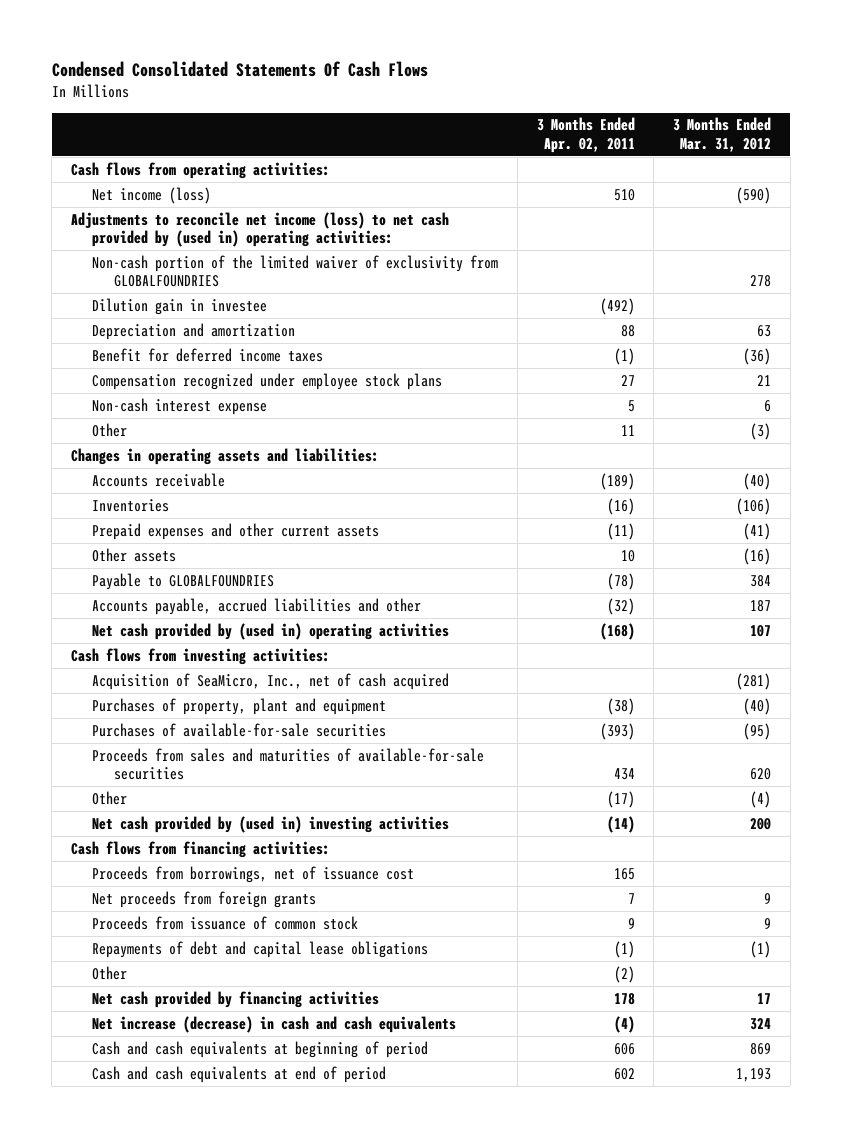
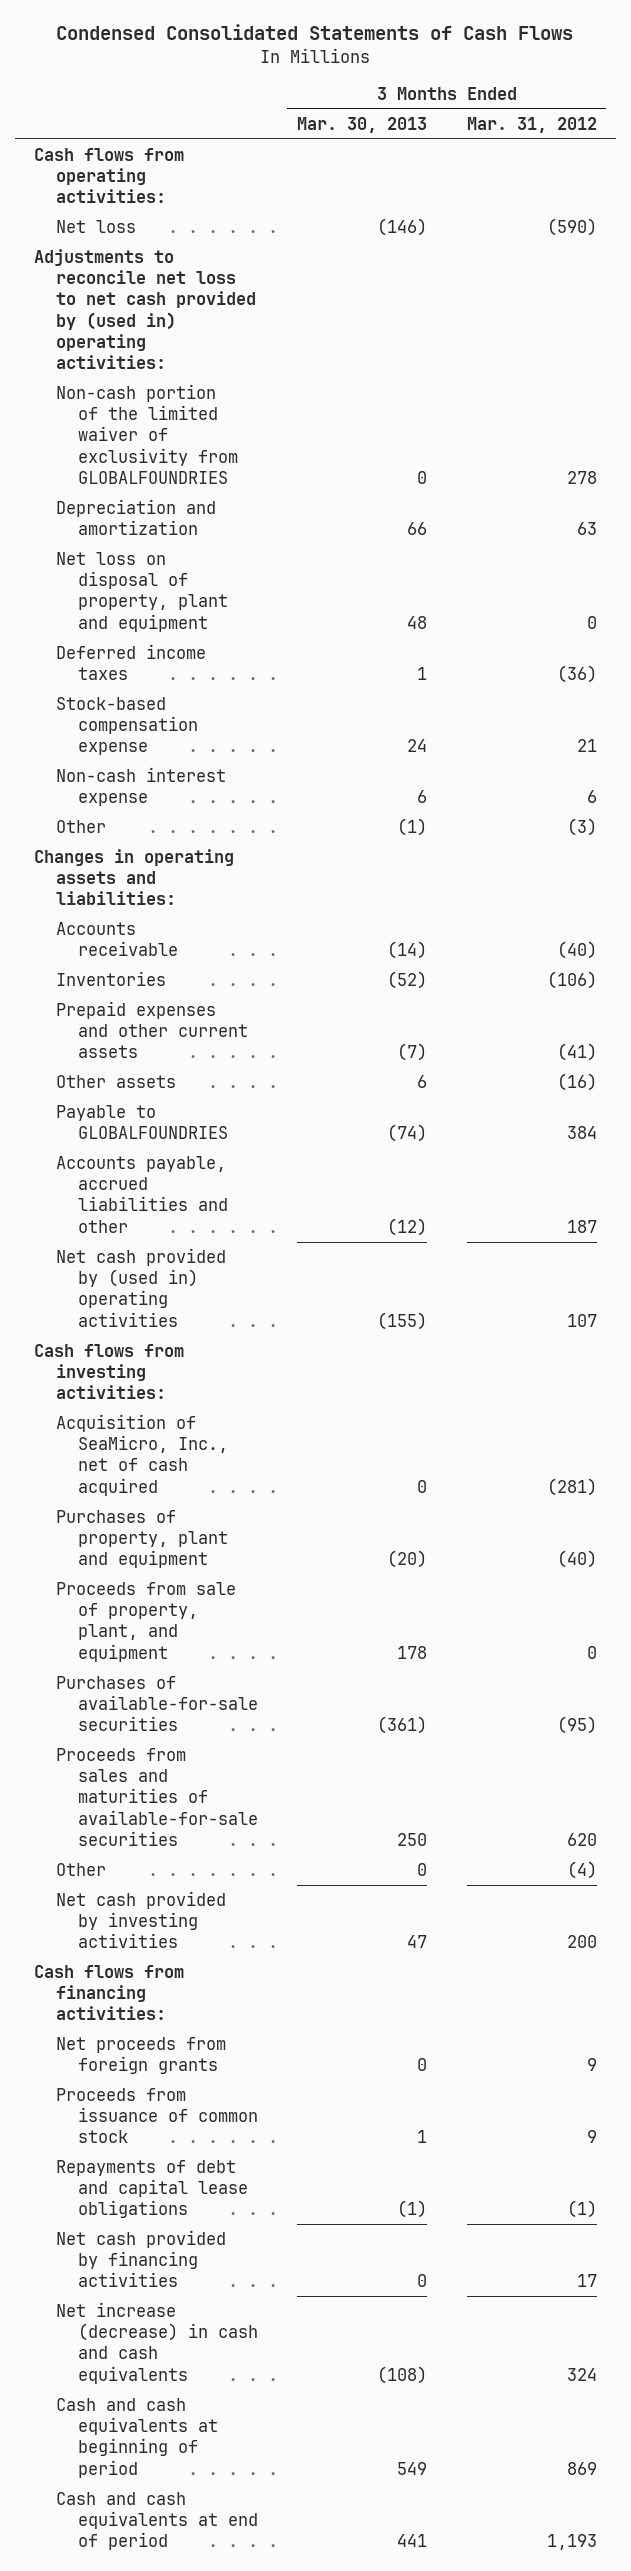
[51,60,428,77] Condensed Consolidated Statements Of Cash Flows -> [56,24,574,41] Condensed Consolidated Statements of Cash Flows
[536,117,635,153] 3 Months Ended Apr. 02, 2011 -> none
none -> [297,116,428,133] Mar. 30, 2013
[92,186,212,204] Net income (loss) -> [56,219,137,233] Net loss
[70,211,449,248] Adjustments to reconcile net income (loss) to net cash provided by (used in) operating activities: -> [34,248,257,370] Adjustments to reconcile net loss to net cash provided by (used in) operating activities:
[92,297,268,315] Dilution gain in investee -> none
none -> [56,551,228,632] Net loss on disposal of property, plant and equipment
[92,347,324,362] Benefit for deferred income taxes -> [56,643,207,681] Deferred income taxes
[92,372,443,390] Compensation recognized under employee stock plans -> [56,696,198,756] Stock-based compensation expense
none -> [56,1581,237,1662] Proceeds from sale of property, plant, and equipment
[92,815,450,833] Net cash provided by (used in) investing activities -> [56,1890,227,1949] Net cash provided by investing activities
[92,865,415,883] Proceeds from borrowings, net of issuance cost -> none
[92,965,128,980] Other -> none

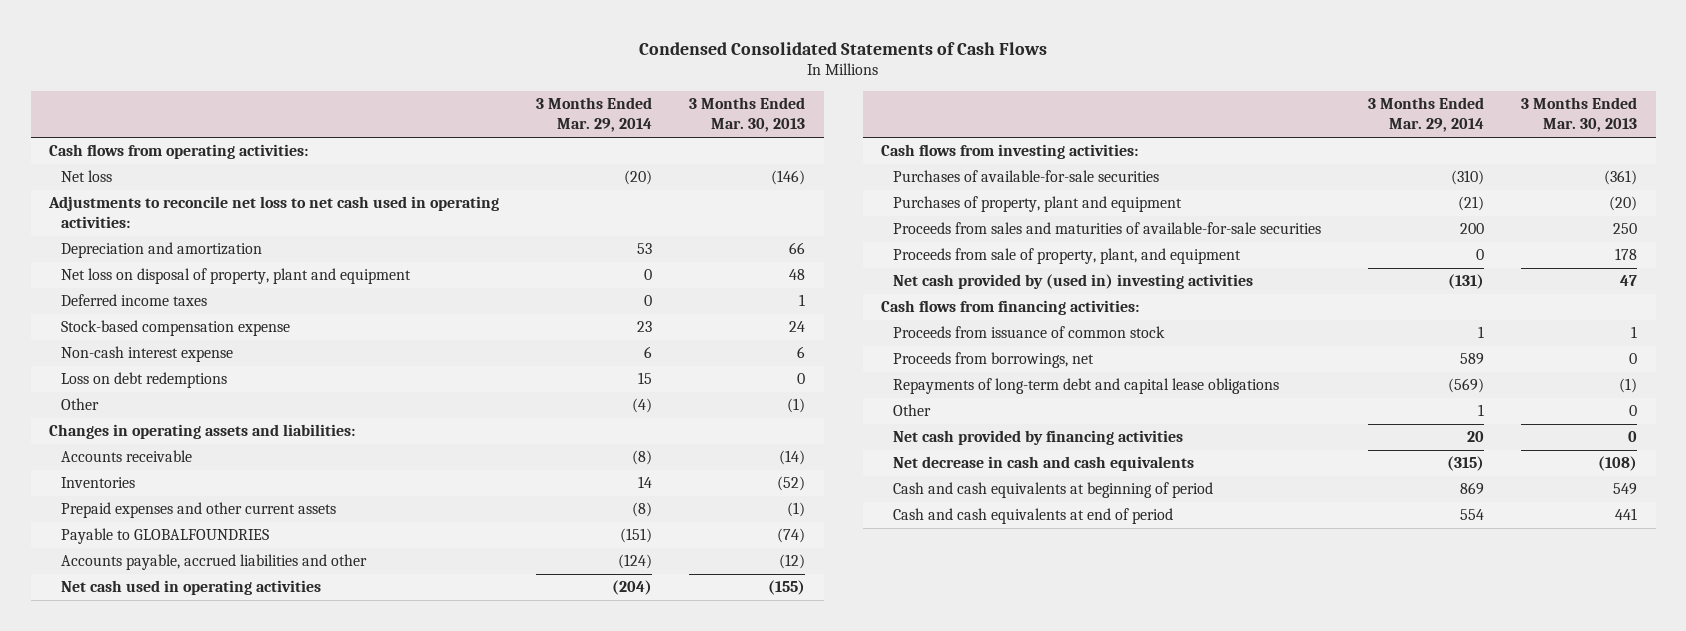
[466,116,597,133] Mar. 31, 2012 -> none
none -> [536,97,653,133] 3 Months Ended Mar. 29, 2014
[56,383,238,484] Non-cash portion of the limited waiver of exclusivity from GLOBALFOUNDRIES -> none
[34,248,257,370] Adjustments to reconcile net loss to net cash provided by (used in) operating activities: -> [48,196,500,229] Adjustments to reconcile net loss to net cash used in operating activities:
none -> [61,372,228,389] Loss on debt redemptions
[56,1074,177,1088] Other assets -> none
[397,1043,428,1062] (7) -> [787,502,806,518] (1)
[56,1247,227,1327] Net cash provided by (used in) operating activities -> [61,580,322,596] Net cash used in operating activities
[56,1413,228,1496] Acquisition of SeaMicro, Inc., net of cash acquired -> none
[56,1509,228,1569] Purchases of property, plant and equipment -> [893,196,1183,213] Purchases of property, plant and equipment
[56,1581,237,1662] Proceeds from sale of property, plant, and equipment -> [893,248,1242,265] Proceeds from sale of property, plant, and equipment
[56,1890,227,1949] Net cash provided by investing activities -> [893,274,1254,290] Net cash provided by (used in) investing activities
[56,2036,227,2075] Net proceeds from foreign grants -> none
none -> [893,352,1095,369] Proceeds from borrowings, net
[56,2159,248,2219] Repayments of debt and capital lease obligations -> [893,378,1280,395] Repayments of long-term debt and capital lease obligations
[56,1862,107,1876] Other -> [893,404,932,417] Other
[56,2301,258,2384] Net increase (decrease) in cash and cash equivalents -> [893,456,1195,472] Net decrease in cash and cash equivalents

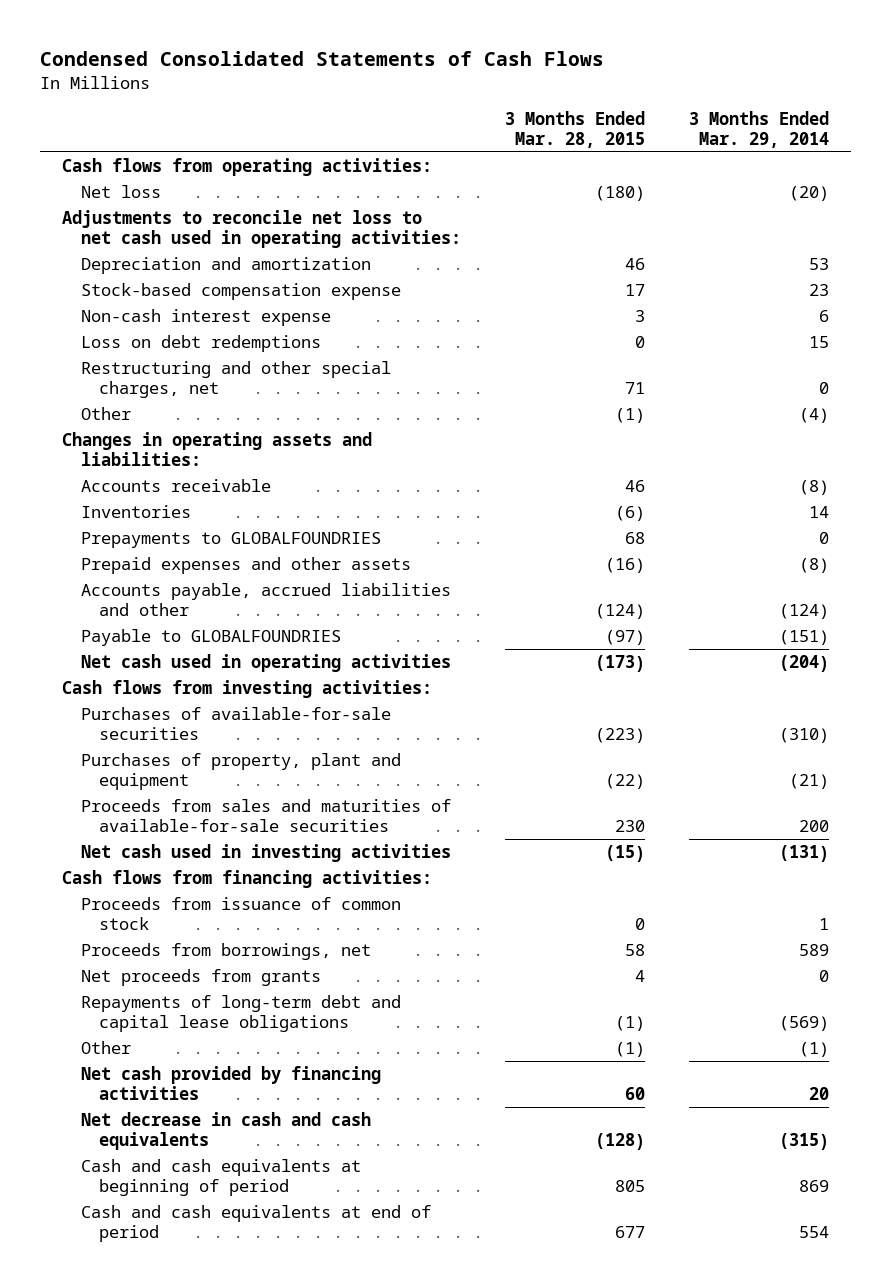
[689,97,806,133] 3 Months Ended Mar. 30, 2013 -> none
none -> [505,110,646,149] 3 Months Ended Mar. 28, 2015
[61,268,412,285] Net loss on disposal of property, plant and equipment -> none
[61,294,208,307] Deferred income taxes -> none
none -> [80,360,391,399] Restructuring and other special charges, net
none -> [80,531,381,548] Prepayments to GLOBALFOUNDRIES
[61,502,337,519] Prepaid expenses and other current assets -> [80,556,411,574] Prepaid expenses and other assets
[61,528,270,545] Payable to GLOBALFOUNDRIES -> [80,628,341,646] Payable to GLOBALFOUNDRIES
[893,248,1242,265] Proceeds from sale of property, plant, and equipment -> none
[893,274,1254,290] Net cash provided by (used in) investing activities -> [80,843,451,862] Net cash used in investing activities
none -> [80,968,321,986] Net proceeds from grants
[1478,404,1485,417] 1 -> [799,1041,830,1057] (1)

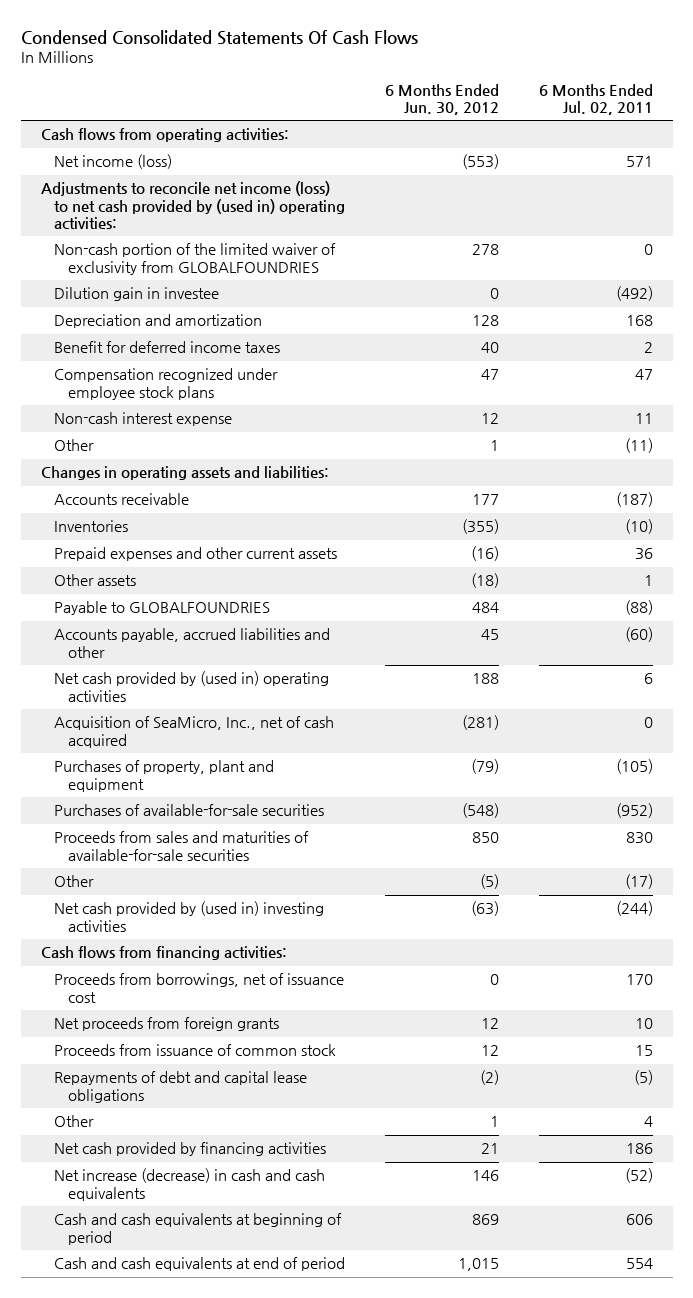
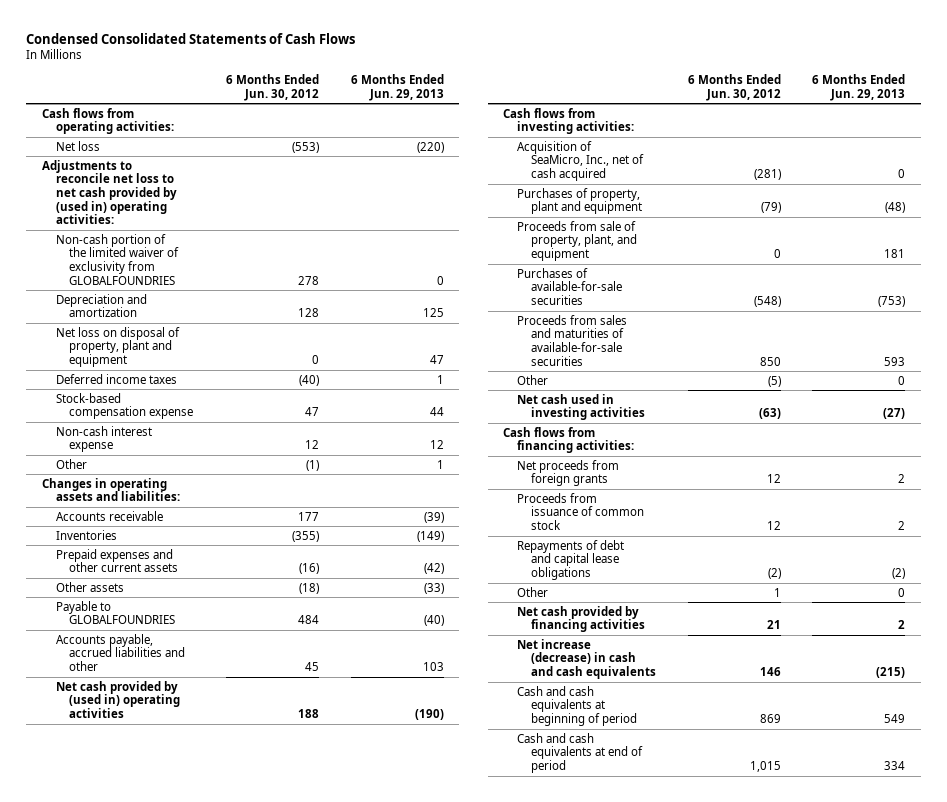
[20,29,418,45] Condensed Consolidated Statements Of Cash Flows -> [26,32,356,44] Condensed Consolidated Statements of Cash Flows
[538,83,653,116] 6 Months Ended Jul. 02, 2011 -> none
none -> [350,73,444,101] 6 Months Ended Jun. 29, 2013
[54,154,173,170] Net income (loss) -> [55,140,100,151] Net loss
[40,181,346,230] Adjustments to reconcile net income (loss) to net cash provided by (used in) operating activities: -> [41,159,177,225] Adjustments to reconcile net loss to net cash provided by (used in) operating activities:
[54,287,220,302] Dilution gain in investee -> none
none -> [55,326,180,368] Net loss on disposal of property, plant and equipment
[54,341,281,354] Benefit for deferred income taxes -> [55,373,177,384] Deferred income taxes
[480,342,499,354] 40 -> [298,374,319,386] (40)
[54,368,279,400] Compensation recognized under employee stock plans -> [55,392,194,420] Stock-based compensation expense
[489,440,499,452] 1 -> [305,459,319,471] (1)
none -> [503,107,635,135] Cash flows from investing activities:
none -> [517,220,637,262] Proceeds from sale of property, plant, and equipment
[54,901,325,932] Net cash provided by (used in) investing activities -> [517,393,645,421] Net cash used in investing activities
[54,973,345,1003] Proceeds from borrowings, net of issuance cost -> none

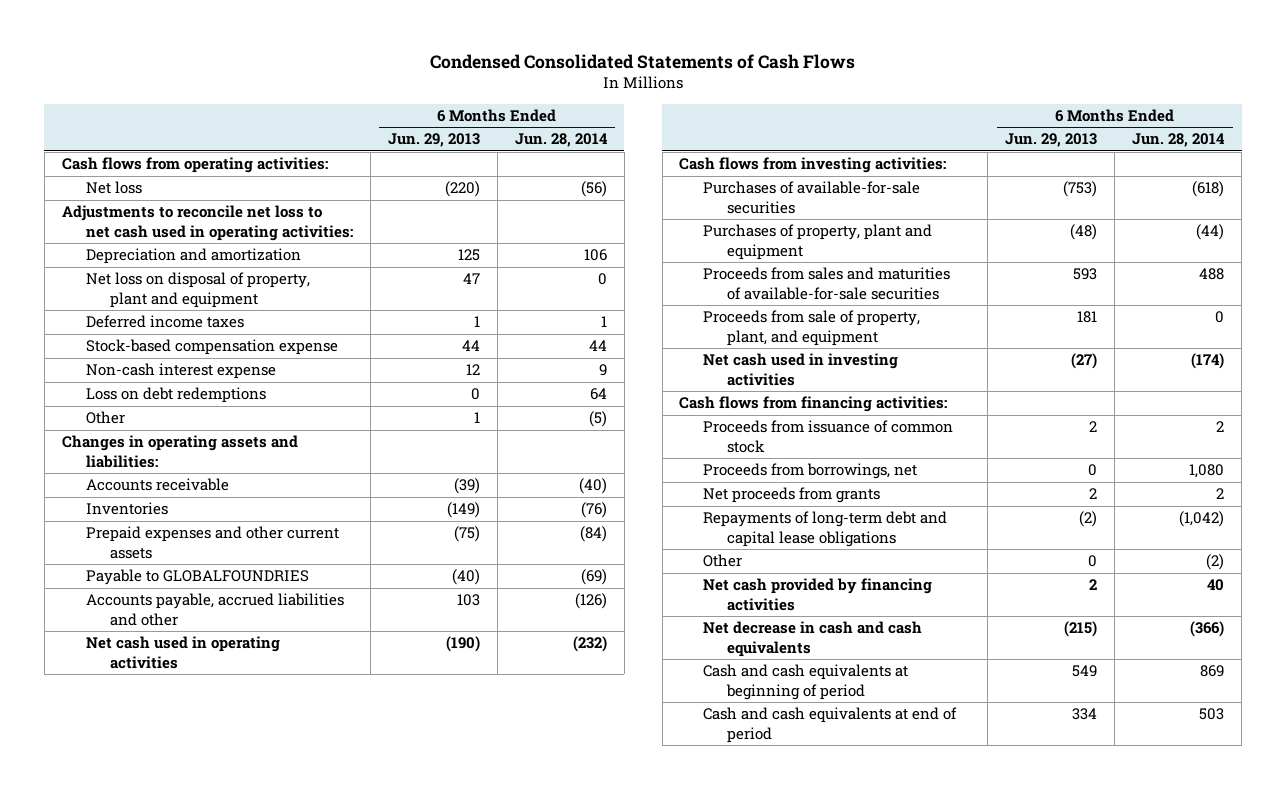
[225,73,319,101] 6 Months Ended Jun. 30, 2012 -> none
none -> [514,133,608,148] Jun. 28, 2014
[55,233,180,285] Non-cash portion of the limited waiver of exclusivity from GLOBALFOUNDRIES -> none
[41,159,177,225] Adjustments to reconcile net loss to net cash provided by (used in) operating activities: -> [61,205,353,241] Adjustments to reconcile net loss to net cash used in operating activities:
none -> [85,387,266,404] Loss on debt redemptions
[55,581,124,592] Other assets -> none
[423,563,444,575] (42) -> [453,526,480,543] (75)
[55,680,181,719] Net cash provided by (used in) operating activities -> [85,636,280,669] Net cash used in operating activities
[517,140,644,182] Acquisition of SeaMicro, Inc., net of cash acquired -> none
[517,187,642,215] Purchases of property, plant and equipment -> [703,224,933,260] Purchases of property, plant and equipment
[517,374,549,385] Other -> none
[517,220,637,262] Proceeds from sale of property, plant, and equipment -> [703,310,921,346] Proceeds from sale of property, plant, and equipment
[517,459,620,487] Net proceeds from foreign grants -> none
none -> [703,463,918,480] Proceeds from borrowings, net
none -> [703,487,881,504] Net proceeds from grants
[517,539,625,581] Repayments of debt and capital lease obligations -> [703,511,948,547] Repayments of long-term debt and capital lease obligations
[517,638,656,680] Net increase (decrease) in cash and cash equivalents -> [703,621,923,657] Net decrease in cash and cash equivalents

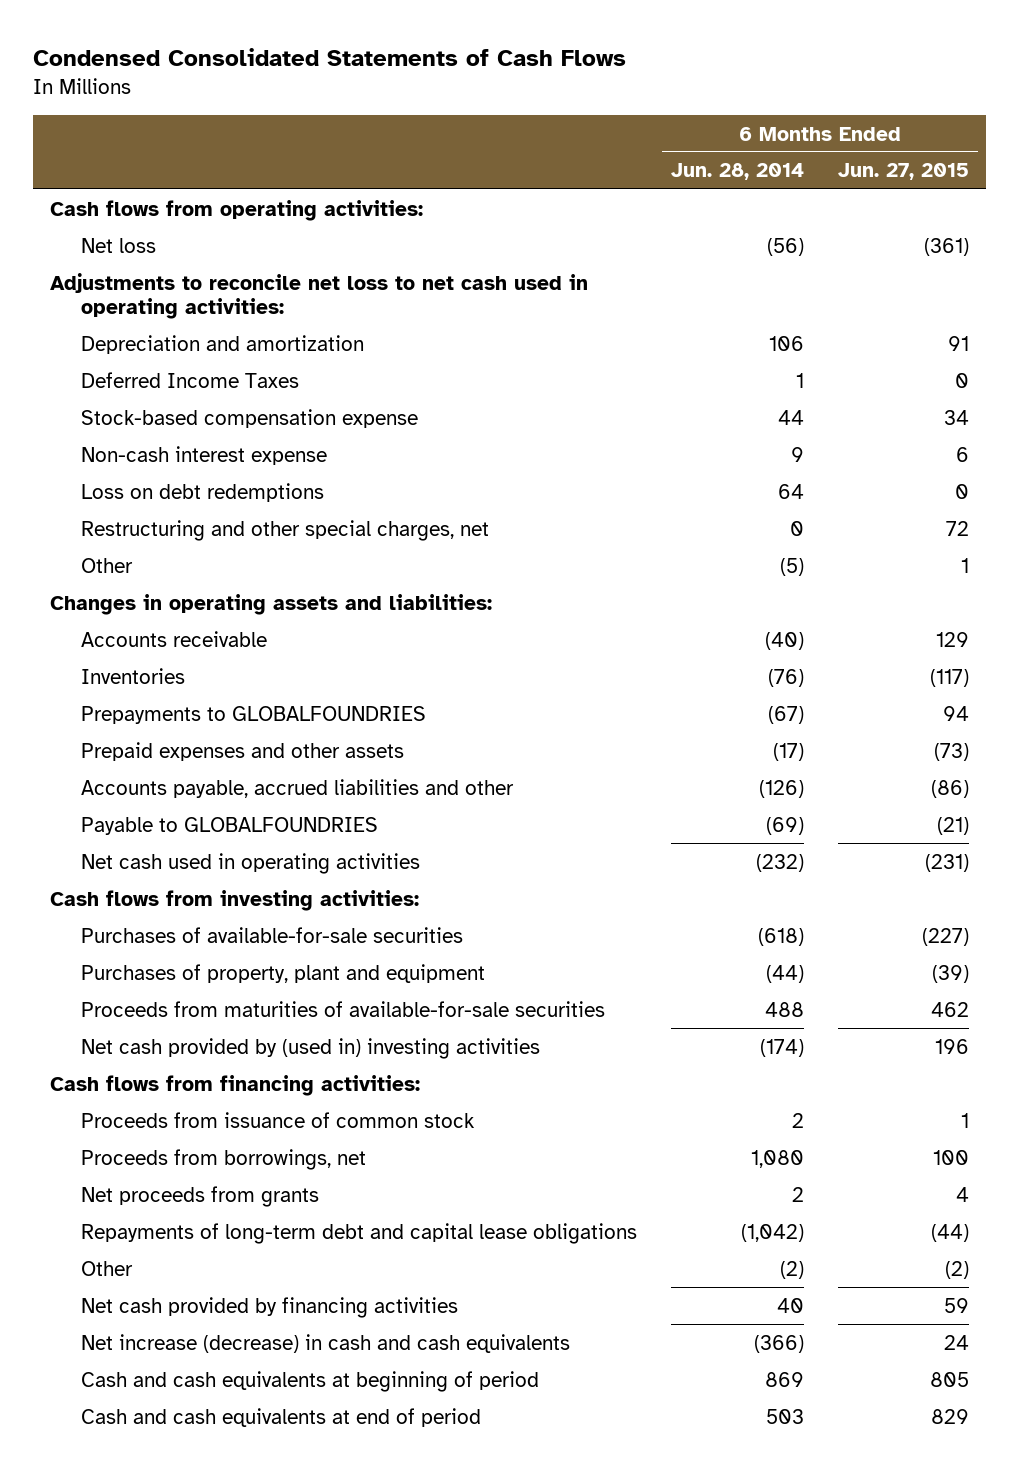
[387,133,480,148] Jun. 29, 2013 -> none
none -> [837,163,969,181] Jun. 27, 2015
[85,272,310,308] Net loss on disposal of property, plant and equipment -> none
[85,315,244,329] Deferred income taxes -> [80,371,299,388] Deferred Income Taxes
none -> [80,519,489,541] Restructuring and other special charges, net
none -> [80,705,426,724] Prepayments to GLOBALFOUNDRIES
[85,526,339,559] Prepaid expenses and other current assets -> [80,741,404,761] Prepaid expenses and other assets
[579,526,607,543] (84) -> [772,742,804,761] (17)
[85,569,309,586] Payable to GLOBALFOUNDRIES -> [80,816,378,835] Payable to GLOBALFOUNDRIES
[703,310,921,346] Proceeds from sale of property, plant, and equipment -> none
[703,267,951,300] Proceeds from sales and maturities of available-for-sale securities -> [80,1000,605,1017] Proceeds from maturities of available-for-sale securities
[703,353,899,386] Net cash used in investing activities -> [80,1037,540,1059] Net cash provided by (used in) investing activities
[703,621,923,657] Net decrease in cash and cash equivalents -> [80,1333,570,1353] Net increase (decrease) in cash and cash equivalents

